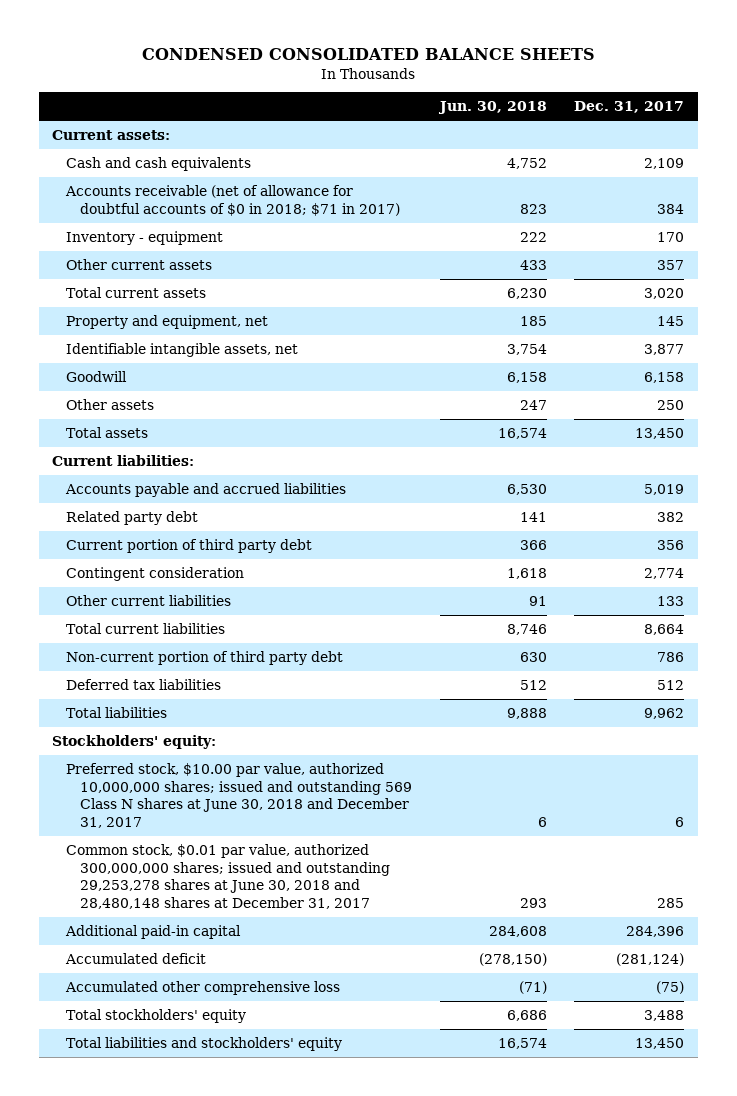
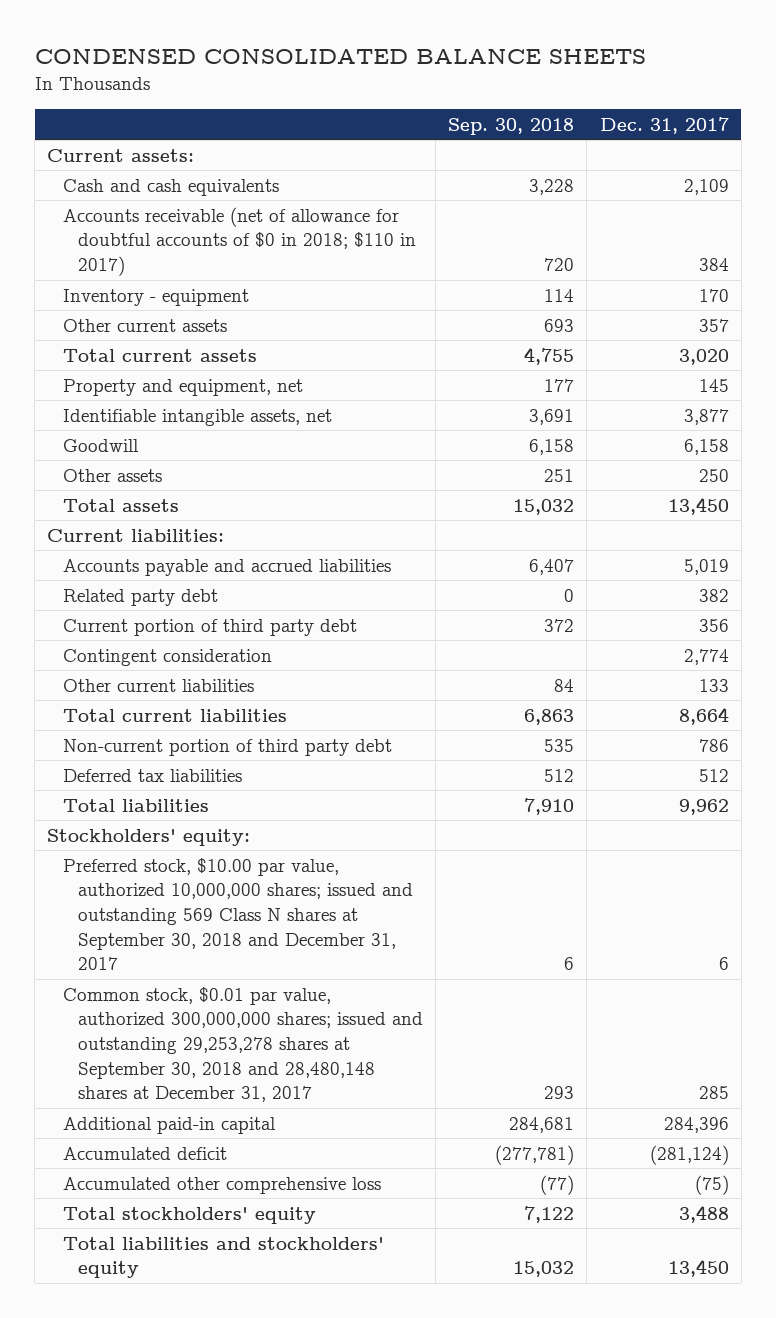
[437,101,547,115] Jun. 30, 2018 -> none
none -> [448,117,575,135] Sep. 30, 2018
[65,185,401,216] Accounts receivable (net of allowance for doubtful accounts of $0 in 2018; $71 in 2017) -> [62,206,416,277] Accounts receivable (net of allowance for doubtful accounts of $0 in 2018; $110 in 2017)
[66,763,413,828] Preferred stock, $10.00 par value, authorized 10,000,000 shares; issued and outstanding 569 Class N shares at June 30, 2018 and December 31, 2017 -> [62,857,413,971] Preferred stock, $10.00 par value, authorized 10,000,000 shares; issued and outstanding 569 Class N shares at September 30, 2018 and December 31, 2017
[66,844,391,909] Common stock, $0.01 par value, authorized 300,000,000 shares; issued and outstanding 29,253,278 shares at June 30, 2018 and 28,480,148 shares at December 31, 2017 -> [62,986,423,1103] Common stock, $0.01 par value, authorized 300,000,000 shares; issued and outstanding 29,253,278 shares at September 30, 2018 and 28,480,148 shares at December 31, 2017

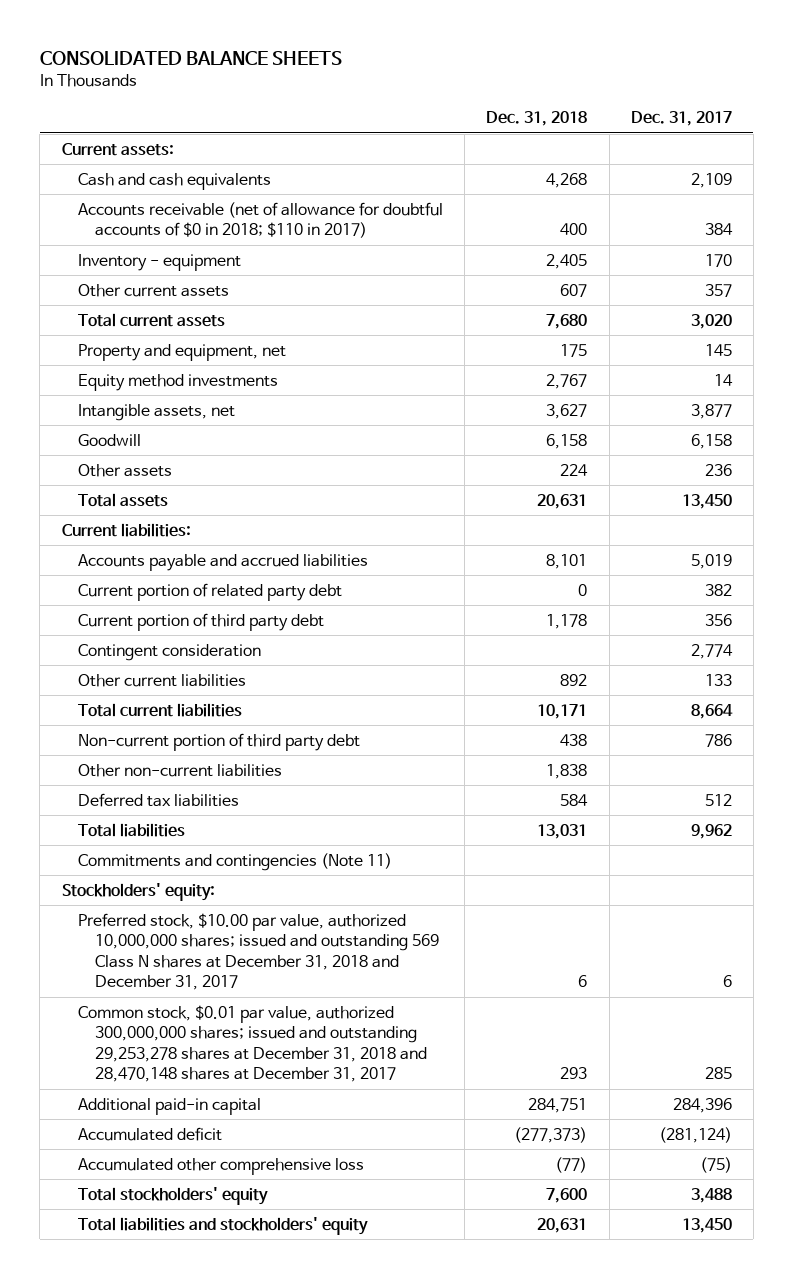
[34,49,646,65] CONDENSED CONSOLIDATED BALANCE SHEETS -> [39,50,342,65] CONSOLIDATED BALANCE SHEETS
[448,117,575,135] Sep. 30, 2018 -> none
none -> [486,111,588,127] Dec. 31, 2018
none -> [78,373,279,391] Equity method investments
[62,408,332,426] Identifiable intangible assets, net -> [78,403,236,421] Intangible assets, net
[698,468,729,482] 250 -> [704,463,732,476] 236
[62,588,218,606] Related party debt -> [78,582,343,601] Current portion of related party debt
none -> [78,763,283,777] Other non-current liabilities
none -> [78,852,393,871] Commitments and contingencies (Note 11)
[62,857,413,971] Preferred stock, $10.00 par value, authorized 10,000,000 shares; issued and outstanding 569 Class N shares at September 30, 2018 and December 31, 2017 -> [78,912,439,991] Preferred stock, $10.00 par value, authorized 10,000,000 shares; issued and outstanding 569 Class N shares at December 31, 2018 and December 31, 2017
[62,986,423,1103] Common stock, $0.01 par value, authorized 300,000,000 shares; issued and outstanding 29,253,278 shares at September 30, 2018 and 28,480,148 shares at December 31, 2017 -> [78,1004,427,1083] Common stock, $0.01 par value, authorized 300,000,000 shares; issued and outstanding 29,253,278 shares at December 31, 2018 and 28,470,148 shares at December 31, 2017

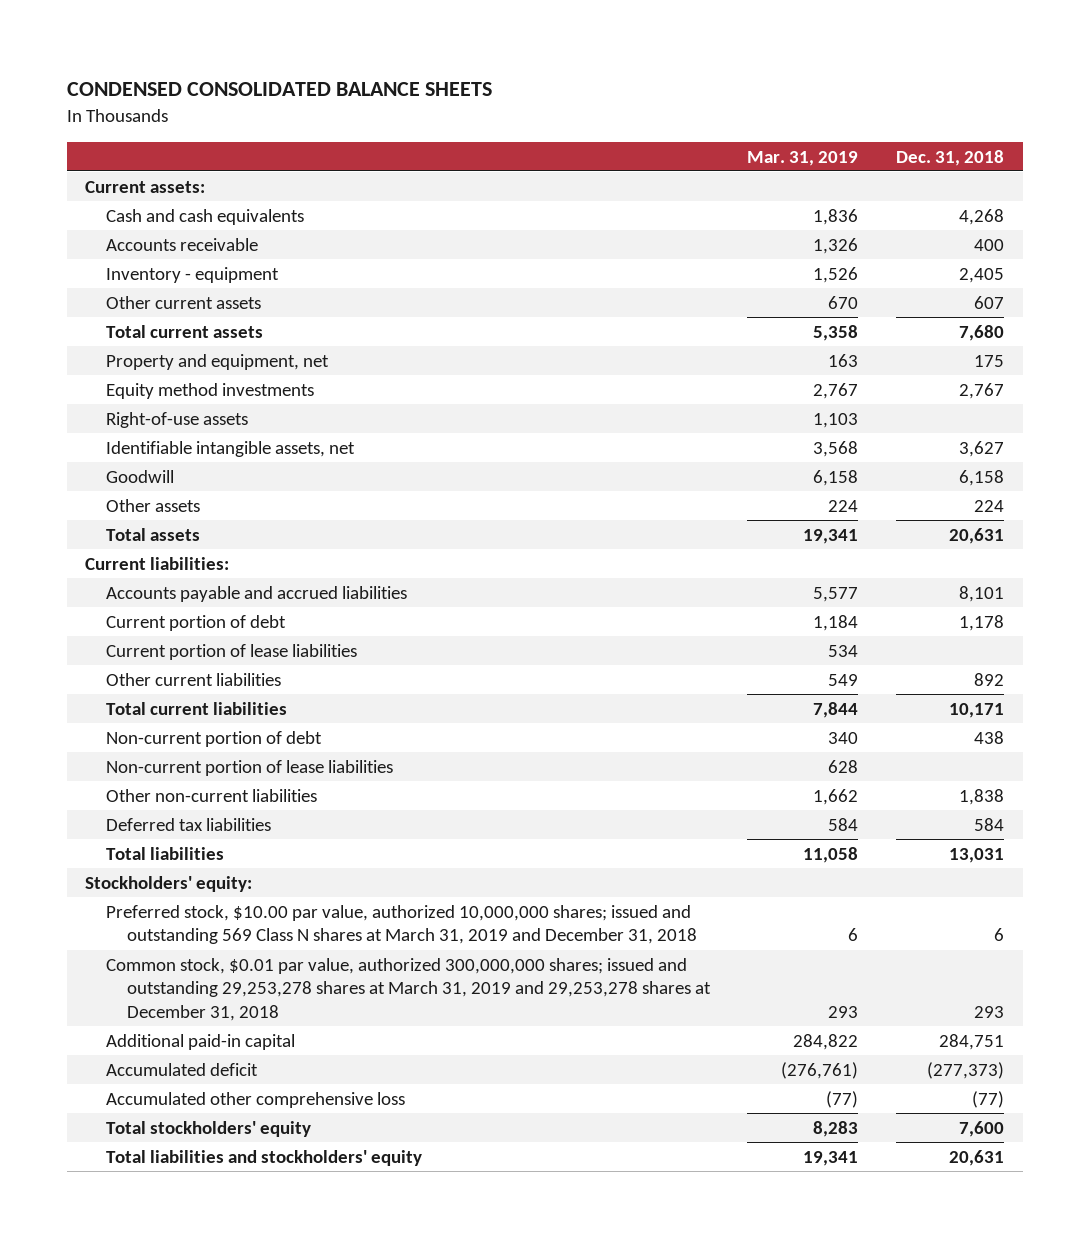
[39,50,342,65] CONSOLIDATED BALANCE SHEETS -> [66,82,492,97] CONDENSED CONSOLIDATED BALANCE SHEETS
[630,111,732,127] Dec. 31, 2017 -> none
none -> [747,150,859,166] Mar. 31, 2019
[78,201,444,239] Accounts receivable (net of allowance for doubtful accounts of $0 in 2018; $110 in 2017) -> [106,237,259,251] Accounts receivable
none -> [106,411,249,428] Right-of-use assets
[78,403,236,421] Intangible assets, net -> [106,440,356,457] Identifiable intangible assets, net
[78,582,343,601] Current portion of related party debt -> none
[78,643,262,661] Contingent consideration -> none
[78,612,325,631] Current portion of third party debt -> [106,614,287,631] Current portion of debt
none -> [106,643,358,660] Current portion of lease liabilities
[78,732,361,751] Non-current portion of third party debt -> [106,730,323,747] Non-current portion of debt
none -> [106,759,394,776] Non-current portion of lease liabilities
[78,852,393,871] Commitments and contingencies (Note 11) -> none
[78,912,439,991] Preferred stock, $10.00 par value, authorized 10,000,000 shares; issued and outstanding 569 Class N shares at December 31, 2018 and December 31, 2017 -> [106,904,697,945] Preferred stock, $10.00 par value, authorized 10,000,000 shares; issued and outstanding 569 Class N shares at March 31, 2019 and December 31, 2018
[78,1004,427,1083] Common stock, $0.01 par value, authorized 300,000,000 shares; issued and outstanding 29,253,278 shares at December 31, 2018 and 28,470,148 shares at December 31, 2017 -> [106,957,711,1021] Common stock, $0.01 par value, authorized 300,000,000 shares; issued and outstanding 29,253,278 shares at March 31, 2019 and 29,253,278 shares at December 31, 2018

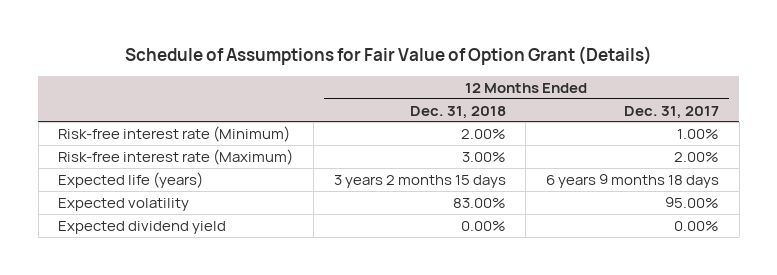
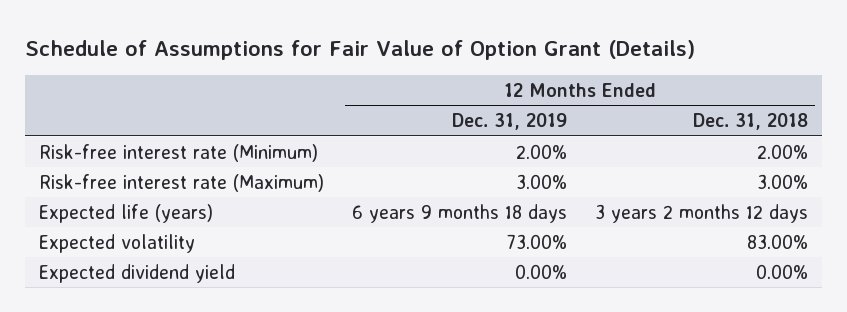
[624,105,720,119] Dec. 31, 2017 -> none
none -> [452,113,568,131] Dec. 31, 2019
[333,174,506,188] 3 years 2 months 15 days -> [595,203,809,223] 3 years 2 months 12 days

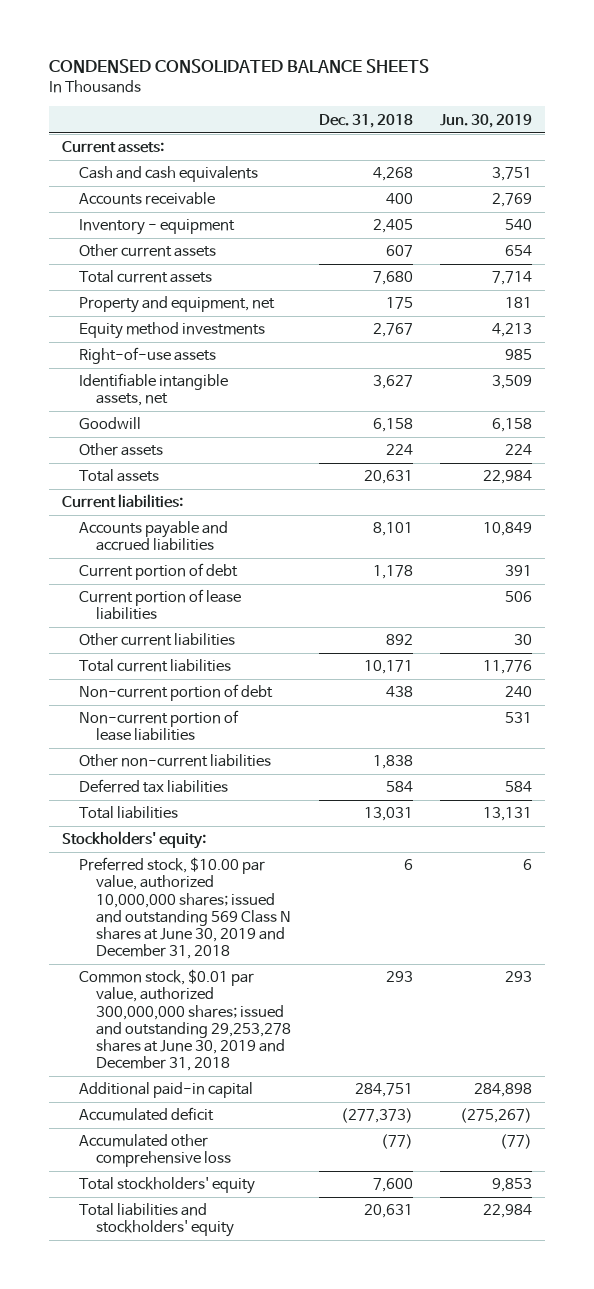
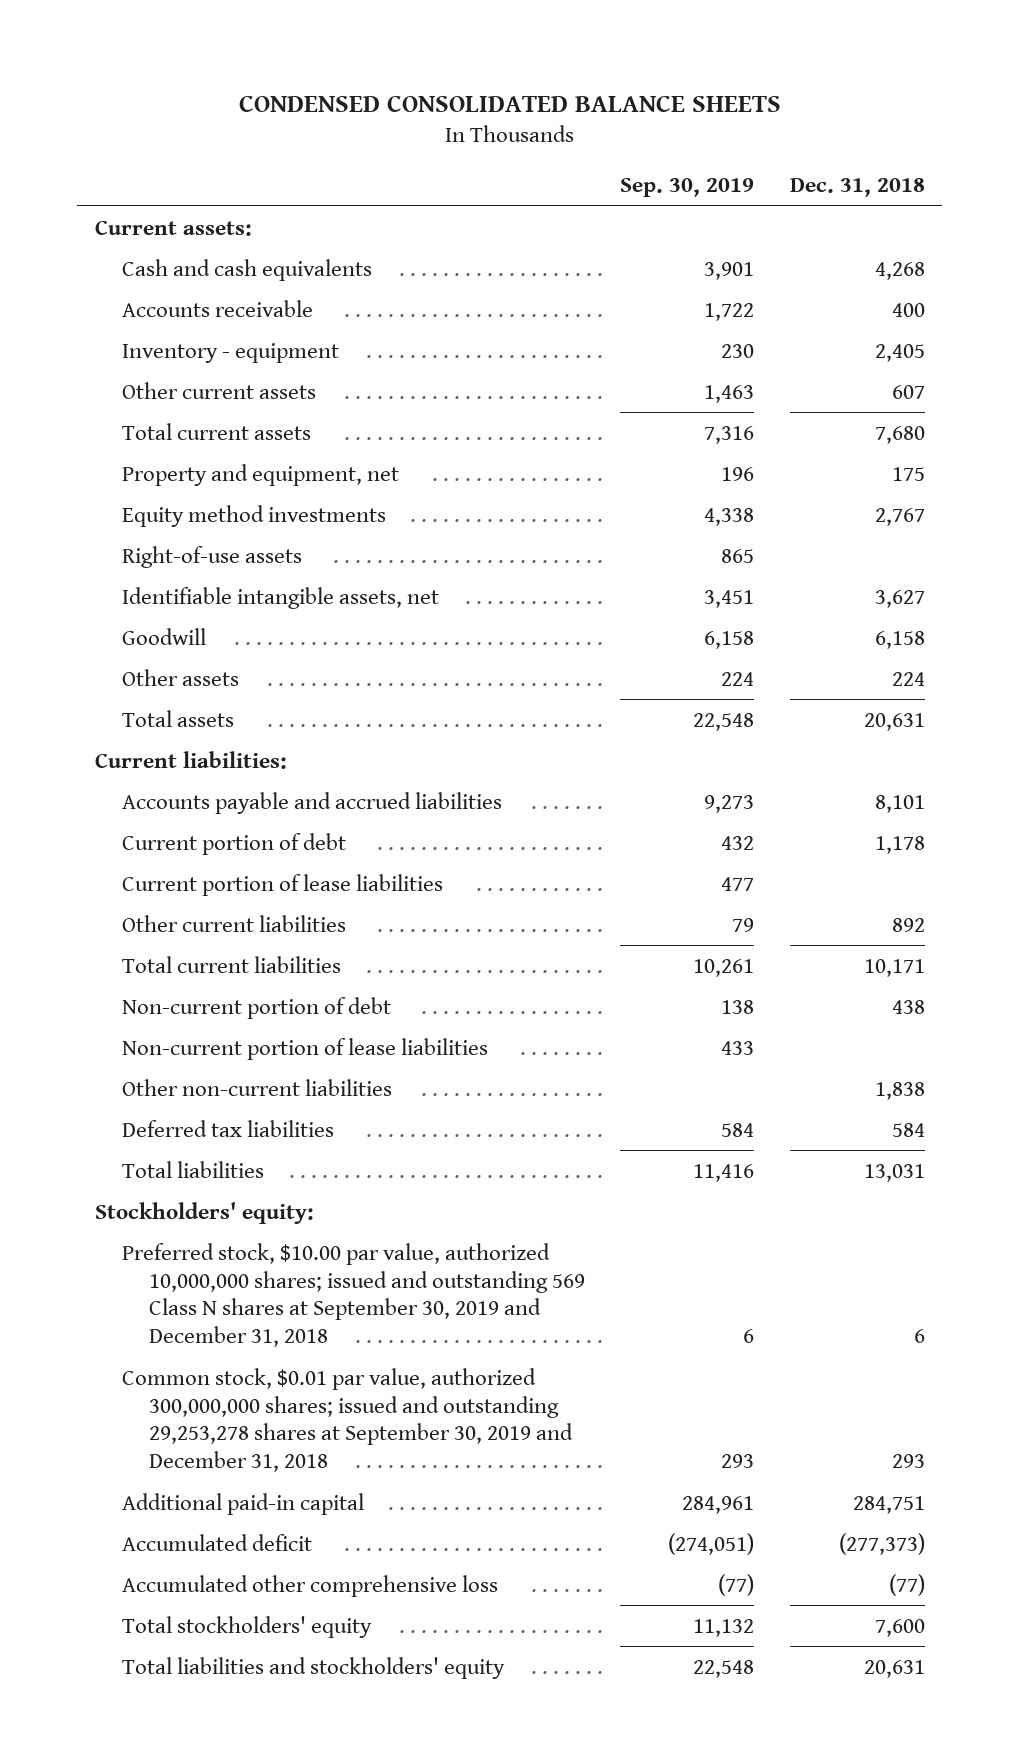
[439,113,532,128] Jun. 30, 2019 -> none
none -> [620,178,755,198] Sep. 30, 2019
[79,857,292,959] Preferred stock, $10.00 par value, authorized 10,000,000 shares; issued and outstanding 569 Class N shares at June 30, 2019 and December 31, 2018 -> [122,1242,586,1348] Preferred stock, $10.00 par value, authorized 10,000,000 shares; issued and outstanding 569 Class N shares at September 30, 2019 and December 31, 2018
[79,969,292,1071] Common stock, $0.01 par value, authorized 300,000,000 shares; issued and outstanding 29,253,278 shares at June 30, 2019 and December 31, 2018 -> [122,1367,574,1473] Common stock, $0.01 par value, authorized 300,000,000 shares; issued and outstanding 29,253,278 shares at September 30, 2019 and December 31, 2018

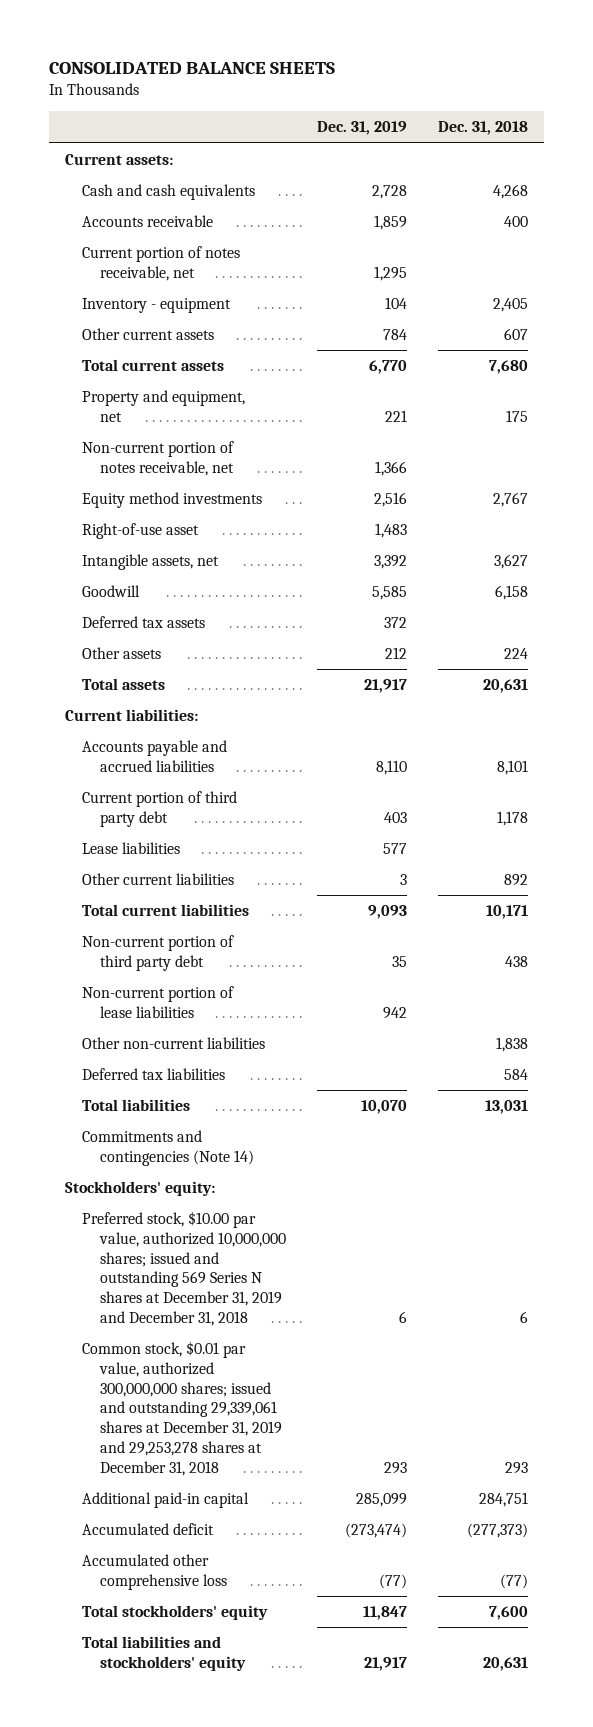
[238,95,781,113] CONDENSED CONSOLIDATED BALANCE SHEETS -> [49,61,336,74] CONSOLIDATED BALANCE SHEETS
[620,178,755,198] Sep. 30, 2019 -> none
none -> [317,121,408,136] Dec. 31, 2019
none -> [82,246,241,281] Current portion of notes receivable, net
none -> [82,441,235,476] Non-current portion of notes receivable, net
[122,545,303,568] Right-of-use assets -> [82,523,200,540] Right-of-use asset
[122,586,440,609] Identifiable intangible assets, net -> [82,554,220,571] Intangible assets, net
none -> [82,616,206,629] Deferred tax assets
[122,832,347,855] Current portion of debt -> [82,791,238,827] Current portion of third party debt
[122,873,444,896] Current portion of lease liabilities -> [82,842,181,855] Lease liabilities
[122,996,392,1019] Non-current portion of debt -> [82,935,235,971] Non-current portion of third party debt
none -> [82,1130,255,1166] Commitments and contingencies (Note 14)
[122,1242,586,1348] Preferred stock, $10.00 par value, authorized 10,000,000 shares; issued and outstanding 569 Class N shares at September 30, 2019 and December 31, 2018 -> [82,1211,287,1326] Preferred stock, $10.00 par value, authorized 10,000,000 shares; issued and outstanding 569 Series N shares at December 31, 2019 and December 31, 2018
[122,1367,574,1473] Common stock, $0.01 par value, authorized 300,000,000 shares; issued and outstanding 29,253,278 shares at September 30, 2019 and December 31, 2018 -> [82,1341,283,1476] Common stock, $0.01 par value, authorized 300,000,000 shares; issued and outstanding 29,339,061 shares at December 31, 2019 and 29,253,278 shares at December 31, 2018

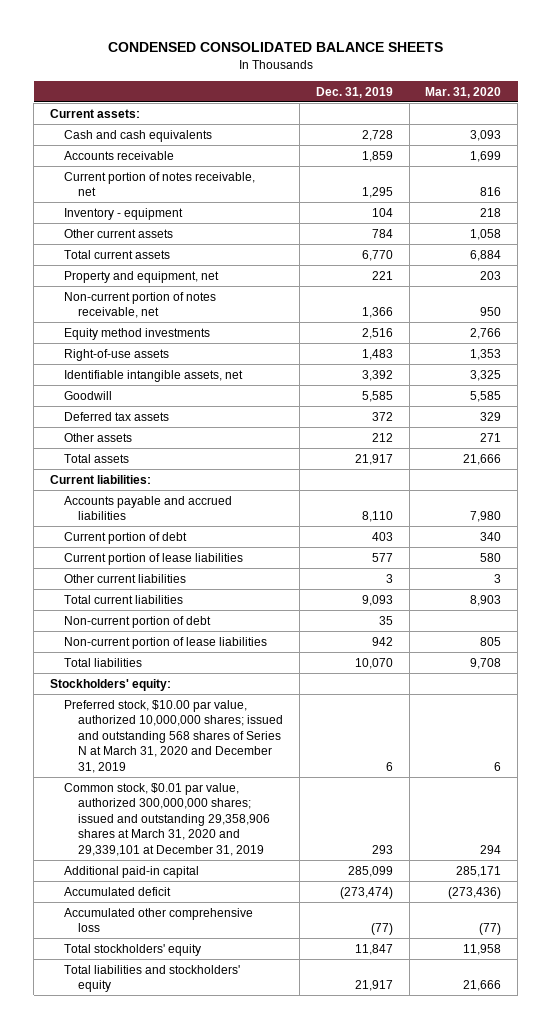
[49,61,336,74] CONSOLIDATED BALANCE SHEETS -> [107,42,443,53] CONDENSED CONSOLIDATED BALANCE SHEETS
[438,121,529,136] Dec. 31, 2018 -> none
none -> [425,86,502,98] Mar. 31, 2020
[82,523,200,540] Right-of-use asset -> [63,348,169,361] Right-of-use assets
[82,554,220,571] Intangible assets, net -> [63,369,243,382] Identifiable intangible assets, net
[82,791,238,827] Current portion of third party debt -> [63,531,187,544] Current portion of debt
[82,842,181,855] Lease liabilities -> [63,552,243,565] Current portion of lease liabilities
[82,935,235,971] Non-current portion of third party debt -> [63,615,211,628] Non-current portion of debt
[82,1037,266,1050] Other non-current liabilities -> none
[82,1068,226,1081] Deferred tax liabilities -> none
[82,1130,255,1166] Commitments and contingencies (Note 14) -> none
[82,1211,287,1326] Preferred stock, $10.00 par value, authorized 10,000,000 shares; issued and outstanding 569 Series N shares at December 31, 2019 and December 31, 2018 -> [63,699,283,774] Preferred stock, $10.00 par value, authorized 10,000,000 shares; issued and outstanding 568 shares of Series N at March 31, 2020 and December 31, 2019
[82,1341,283,1476] Common stock, $0.01 par value, authorized 300,000,000 shares; issued and outstanding 29,339,061 shares at December 31, 2019 and 29,253,278 shares at December 31, 2018 -> [63,782,270,857] Common stock, $0.01 par value, authorized 300,000,000 shares; issued and outstanding 29,358,906 shares at March 31, 2020 and 29,339,101 at December 31, 2019

